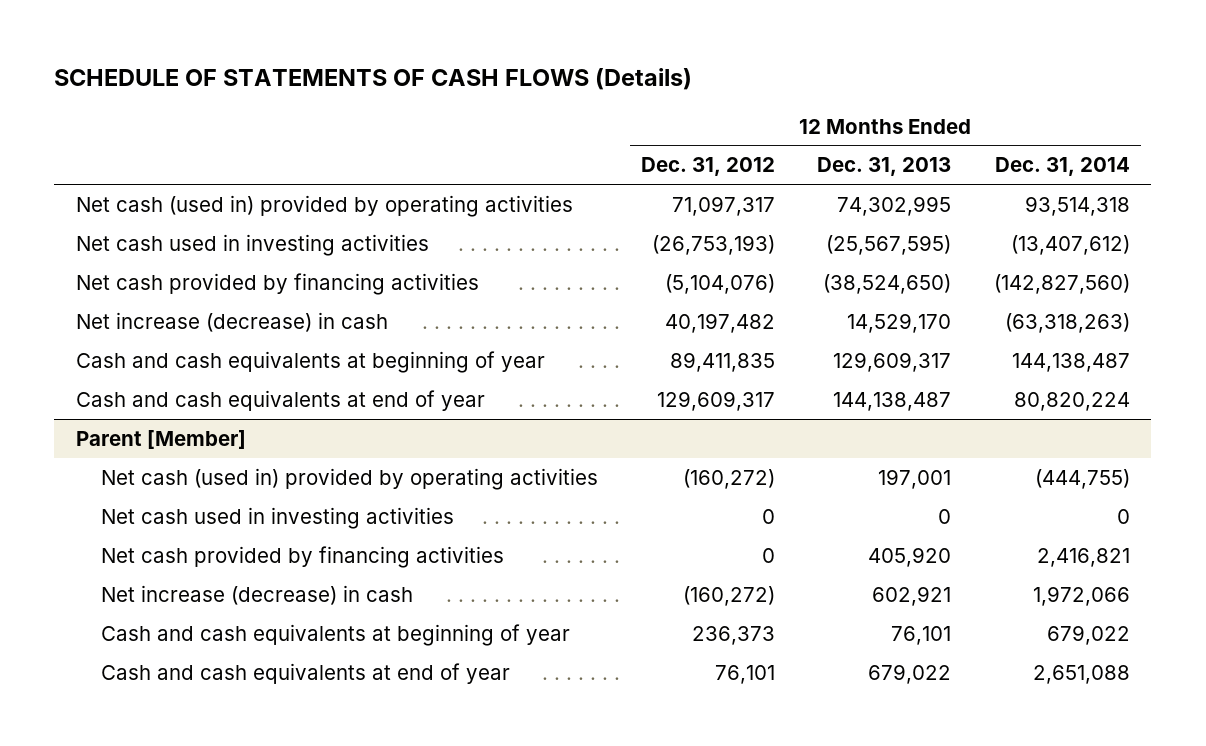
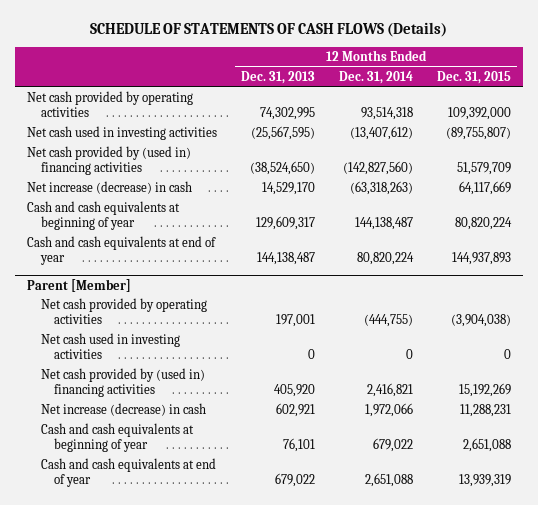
[640,157,775,177] Dec. 31, 2012 -> none
none -> [437,71,512,85] Dec. 31, 2015
[75,194,573,217] Net cash (used in) provided by operating activities -> [27,91,194,117] Net cash provided by operating activities
[75,272,479,295] Net cash provided by financing activities -> [27,146,192,175] Net cash provided by (used in) financing activities
[101,467,599,490] Net cash (used in) provided by operating activities -> [40,298,207,324] Net cash provided by operating activities
[101,545,505,568] Net cash provided by financing activities -> [40,368,205,397] Net cash provided by (used in) financing activities

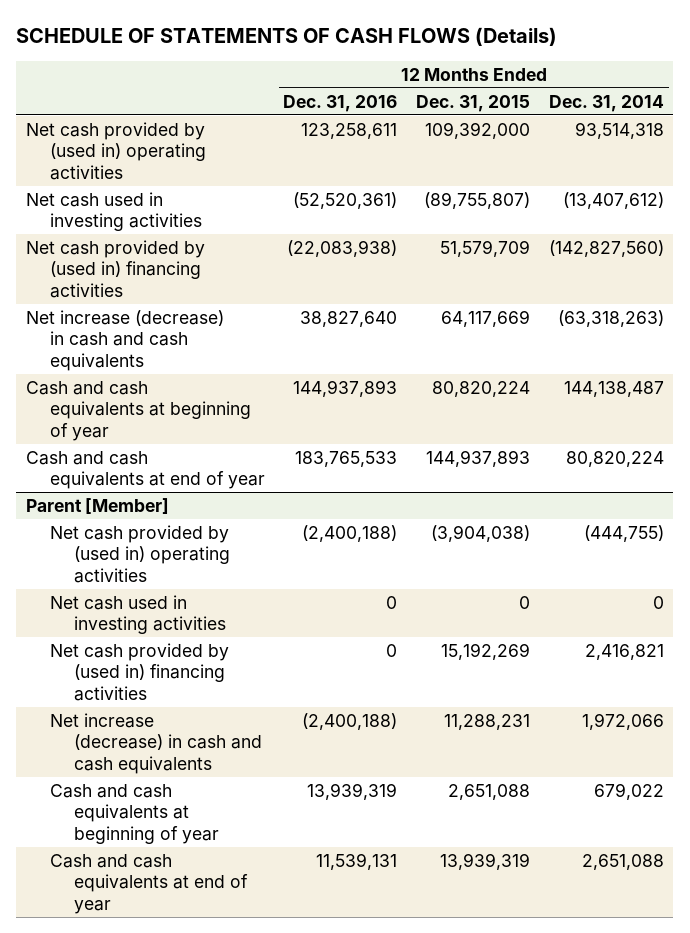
[241,71,316,85] Dec. 31, 2013 -> none
none -> [283,94,398,112] Dec. 31, 2016
[27,91,194,117] Net cash provided by operating activities -> [25,121,206,181] Net cash provided by (used in) operating activities
[27,181,193,195] Net increase (decrease) in cash -> [25,309,224,372] Net increase (decrease) in cash and cash equivalents
[40,298,207,324] Net cash provided by operating activities -> [49,524,230,584] Net cash provided by (used in) operating activities
[40,403,206,417] Net increase (decrease) in cash -> [49,712,262,775] Net increase (decrease) in cash and cash equivalents

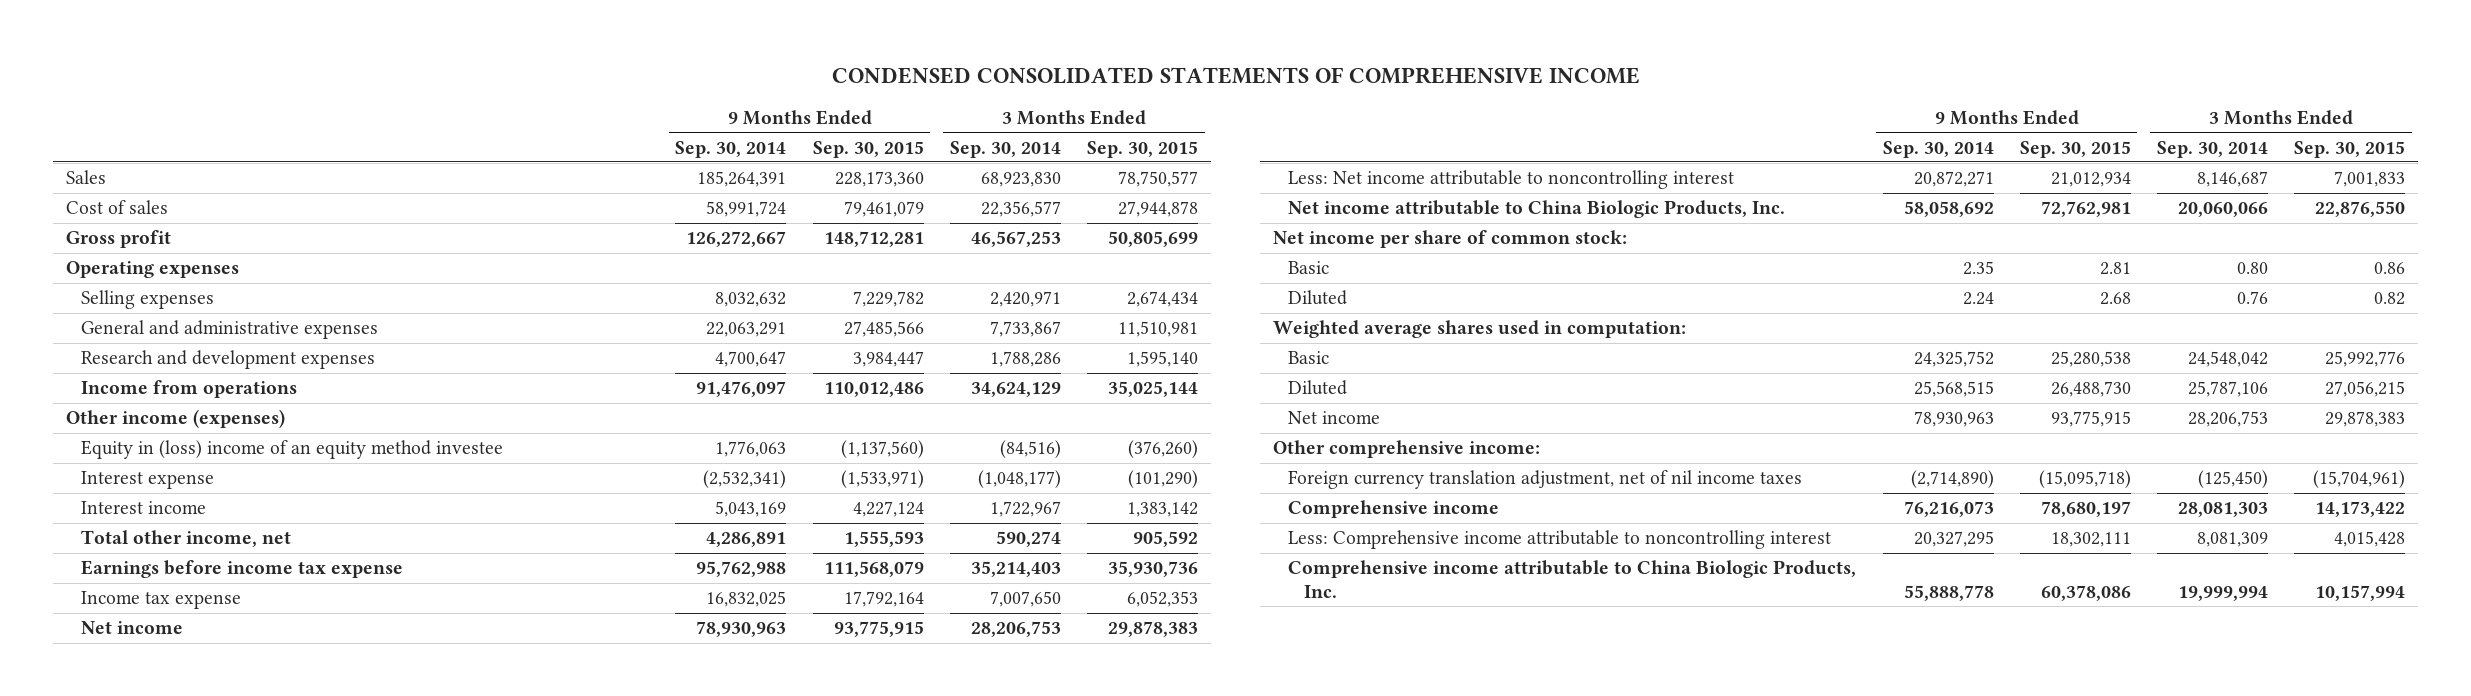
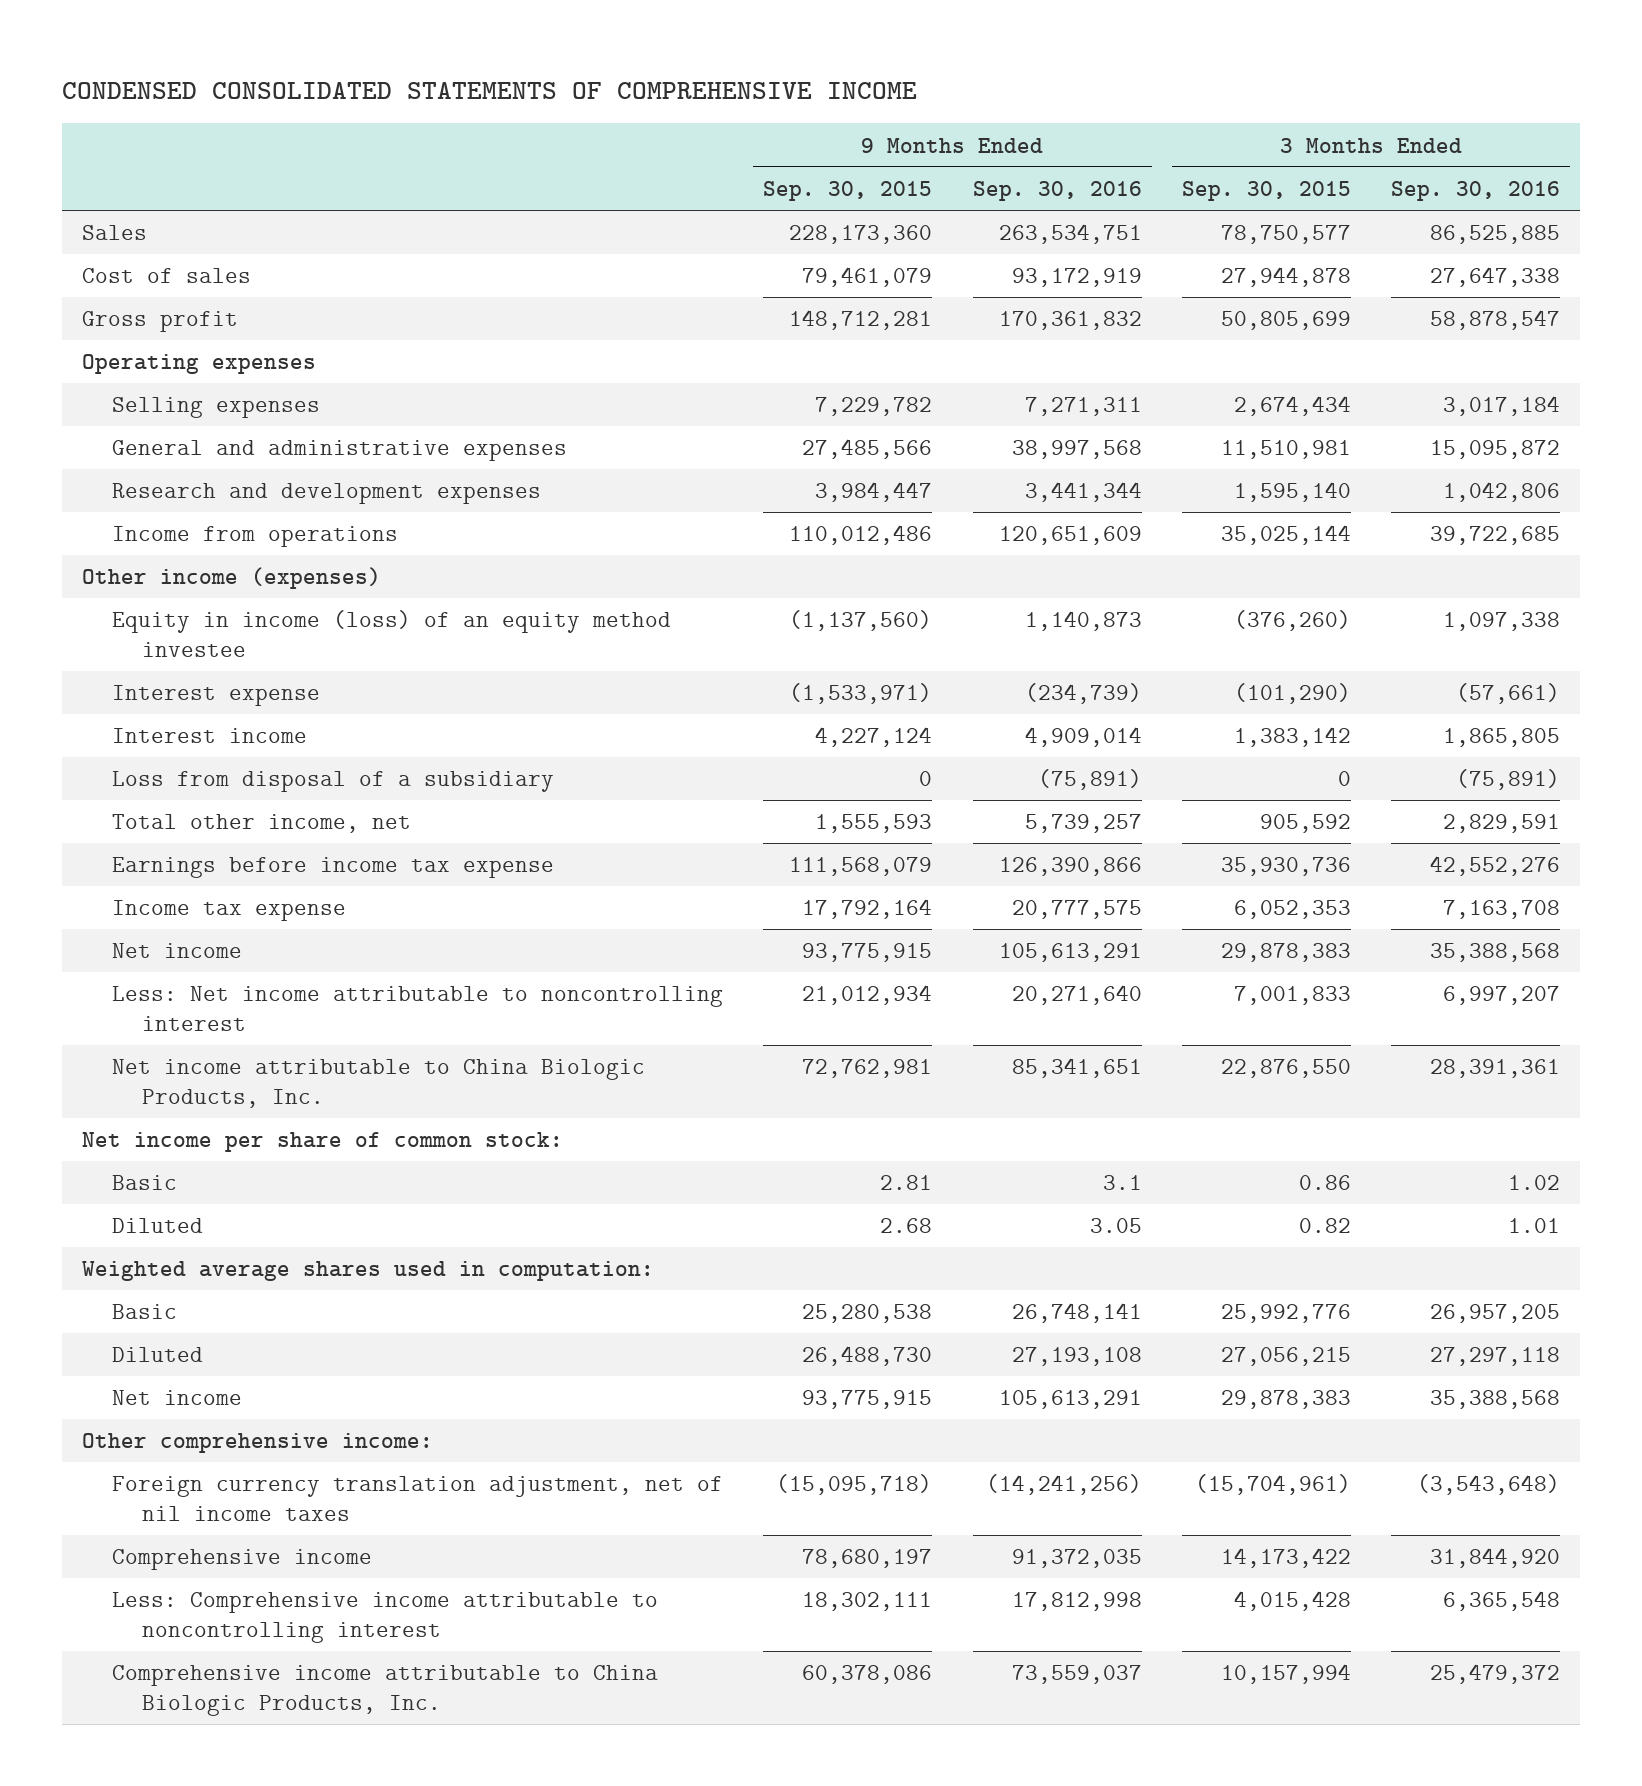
[675,140,787,158] Sep. 30, 2014 -> none
[949,140,1061,158] Sep. 30, 2014 -> none
none -> [972,180,1142,201] Sep. 30, 2016
none -> [1390,180,1560,201] Sep. 30, 2016
[81,440,504,460] Equity in (loss) income of an equity method investee -> [112,610,672,657] Equity in income (loss) of an equity method investee
none -> [112,771,555,793] Loss from disposal of a subsidiary

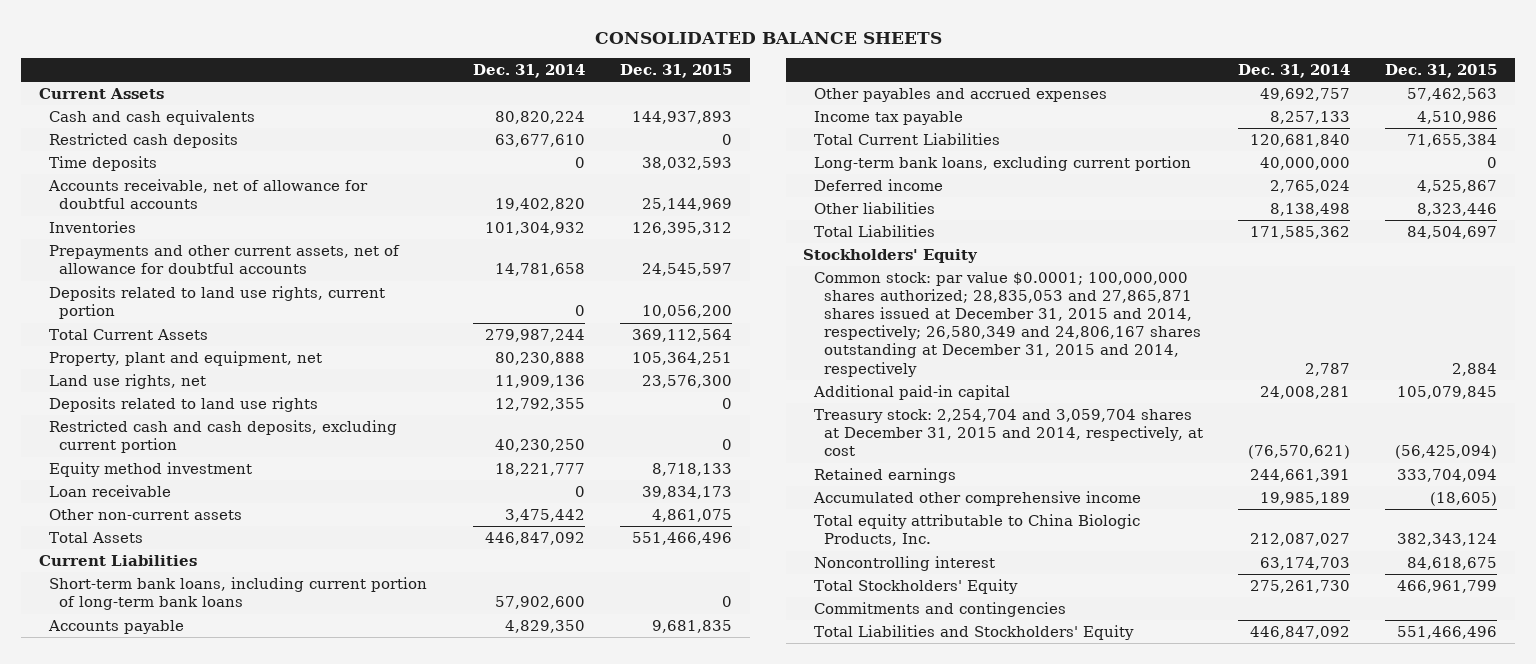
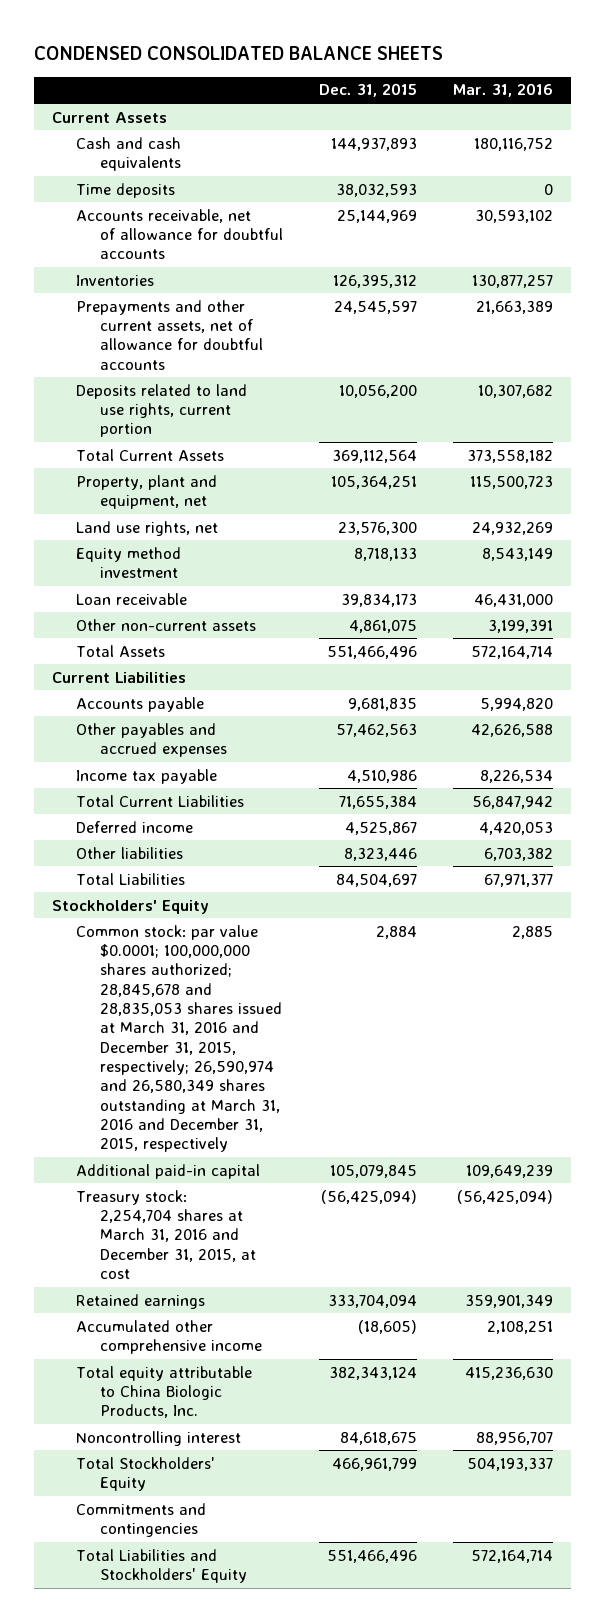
[594,31,942,44] CONSOLIDATED BALANCE SHEETS -> [34,46,444,61] CONDENSED CONSOLIDATED BALANCE SHEETS
[473,63,586,78] Dec. 31, 2014 -> none
none -> [453,83,554,98] Mar. 31, 2016
[48,132,238,148] Restricted cash deposits -> none
[48,396,318,412] Deposits related to land use rights -> none
[48,419,397,454] Restricted cash and cash deposits, excluding current portion -> none
[48,576,427,611] Short-term bank loans, including current portion of long-term bank loans -> none
[813,155,1191,171] Long-term bank loans, excluding current portion -> none
[813,271,1201,377] Common stock: par value $0.0001; 100,000,000 shares authorized; 28,835,053 and 27,865,871 shares issued at December 31, 2015 and 2014, respectively; 26,580,349 and 24,806,167 shares outstanding at December 31, 2015 and 2014, respectively -> [76,924,282,1153] Common stock: par value $0.0001; 100,000,000 shares authorized; 28,845,678 and 28,835,053 shares issued at March 31, 2016 and December 31, 2015, respectively; 26,590,974 and 26,580,349 shares outstanding at March 31, 2016 and December 31, 2015, respectively
[813,408,1203,457] Treasury stock: 2,254,704 and 3,059,704 shares at December 31, 2015 and 2014, respectively, at cost -> [76,1189,256,1280] Treasury stock: 2,254,704 shares at March 31, 2016 and December 31, 2015, at cost

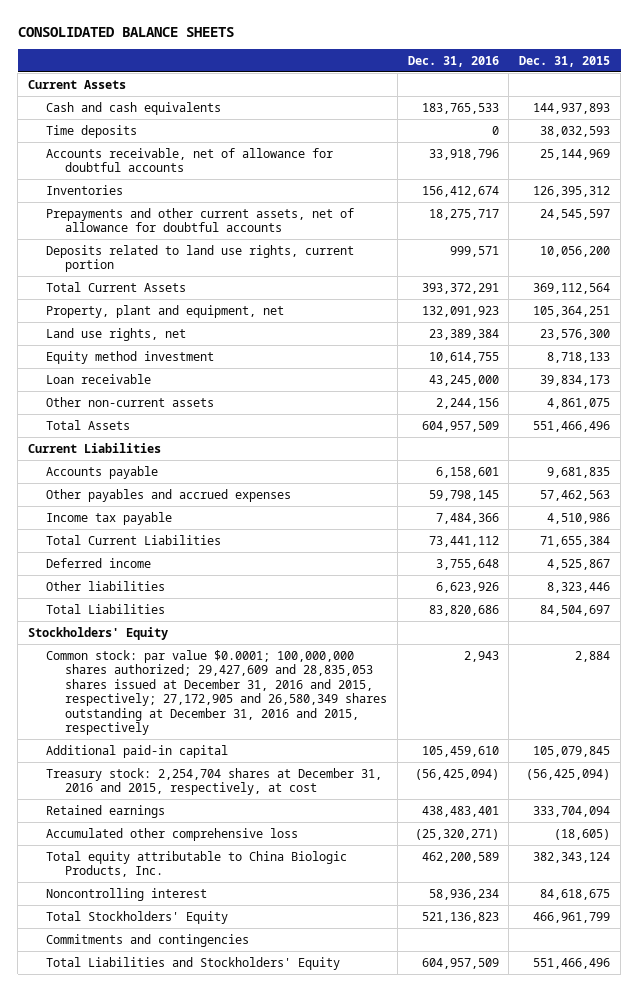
[34,46,444,61] CONDENSED CONSOLIDATED BALANCE SHEETS -> [17,26,234,37] CONSOLIDATED BALANCE SHEETS
[453,83,554,98] Mar. 31, 2016 -> none
none -> [407,55,499,67] Dec. 31, 2016
[76,924,282,1153] Common stock: par value $0.0001; 100,000,000 shares authorized; 28,845,678 and 28,835,053 shares issued at March 31, 2016 and December 31, 2015, respectively; 26,590,974 and 26,580,349 shares outstanding at March 31, 2016 and December 31, 2015, respectively -> [46,649,387,736] Common stock: par value $0.0001; 100,000,000 shares authorized; 29,427,609 and 28,835,053 shares issued at December 31, 2016 and 2015, respectively; 27,172,905 and 26,580,349 shares outstanding at December 31, 2016 and 2015, respectively
[76,1189,256,1280] Treasury stock: 2,254,704 shares at March 31, 2016 and December 31, 2015, at cost -> [46,767,383,796] Treasury stock: 2,254,704 shares at December 31, 2016 and 2015, respectively, at cost
[76,1319,262,1355] Accumulated other comprehensive income -> [46,827,299,841] Accumulated other comprehensive loss

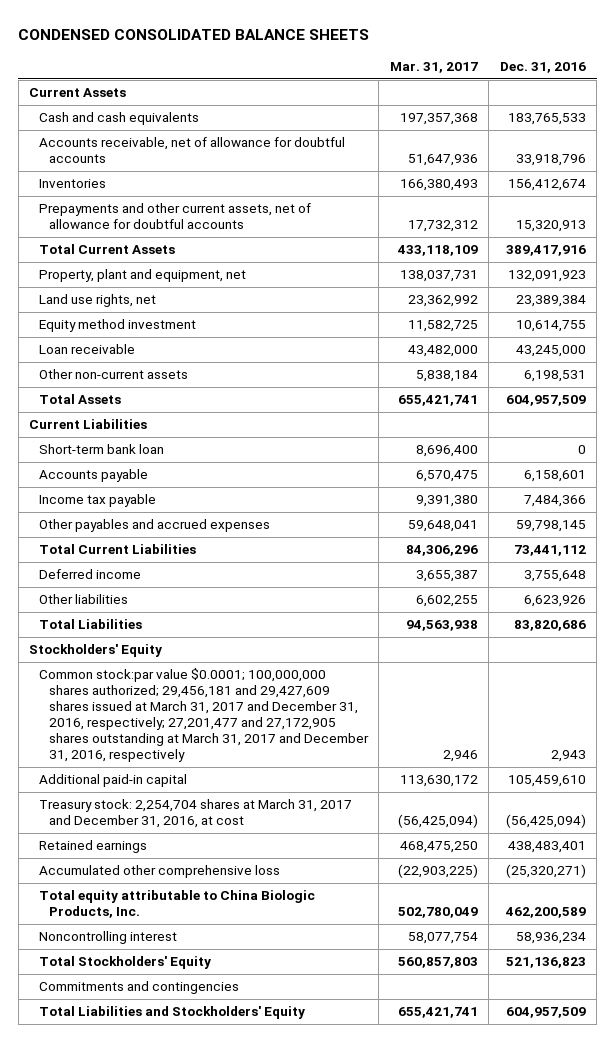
[17,26,234,37] CONSOLIDATED BALANCE SHEETS -> [18,28,370,40] CONDENSED CONSOLIDATED BALANCE SHEETS
[519,55,611,67] Dec. 31, 2015 -> none
none -> [389,61,478,73] Mar. 31, 2017
[46,124,138,138] Time deposits -> none
[46,244,355,273] Deposits related to land use rights, current portion -> none
[428,208,499,220] 18,275,717 -> [515,220,586,233] 15,320,913
[421,282,499,294] 393,372,291 -> [505,245,586,257] 389,417,916
[435,397,499,409] 2,244,156 -> [523,370,586,383] 6,198,531
none -> [39,444,165,455] Short-term bank loan
[46,488,292,502] Other payables and accrued expenses -> [39,519,271,533] Other payables and accrued expenses
[46,649,387,736] Common stock: par value $0.0001; 100,000,000 shares authorized; 29,427,609 and 28,835,053 shares issued at December 31, 2016 and 2015, respectively; 27,172,905 and 26,580,349 shares outstanding at December 31, 2016 and 2015, respectively -> [39,668,369,762] Common stock:par value $0.0001; 100,000,000 shares authorized; 29,456,181 and 29,427,609 shares issued at March 31, 2017 and December 31, 2016, respectively; 27,201,477 and 27,172,905 shares outstanding at March 31, 2017 and December 31, 2016, respectively
[46,767,383,796] Treasury stock: 2,254,704 shares at December 31, 2016 and 2015, respectively, at cost -> [39,799,353,829] Treasury stock: 2,254,704 shares at March 31, 2017 and December 31, 2016, at cost

